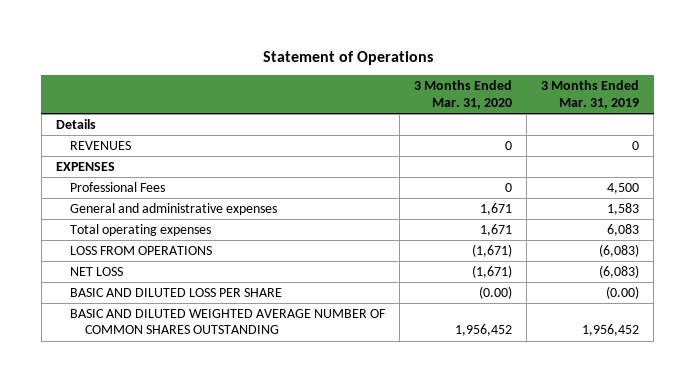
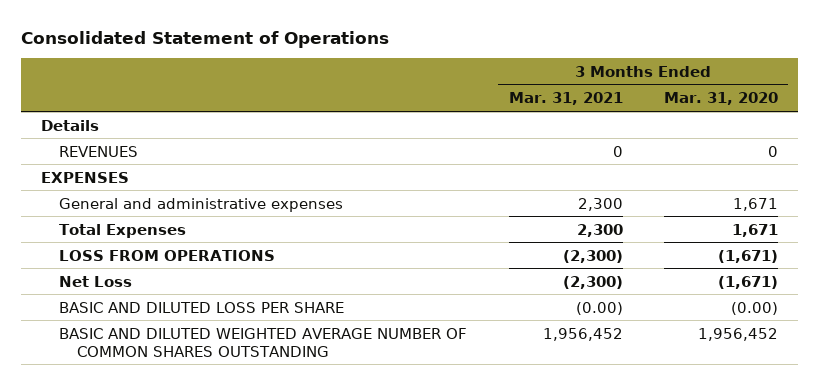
[262,51,433,66] Statement of Operations -> [20,30,389,48] Consolidated Statement of Operations
[541,80,640,109] 3 Months Ended Mar. 31, 2019 -> none
none -> [508,92,623,106] Mar. 31, 2021
[70,181,166,192] Professional Fees -> none
[70,223,212,236] Total operating expenses -> [59,223,187,238] Total Expenses
[70,266,124,276] NET LOSS -> [59,275,133,287] Net Loss

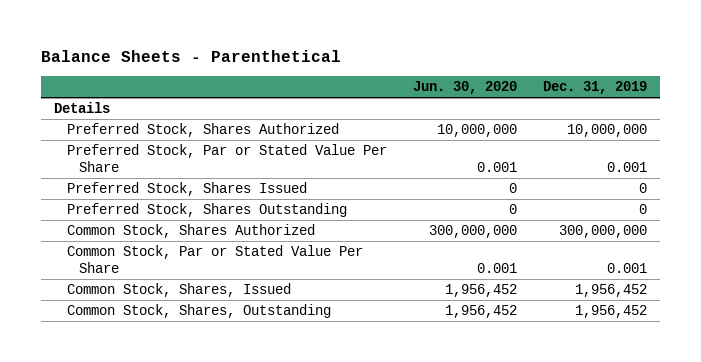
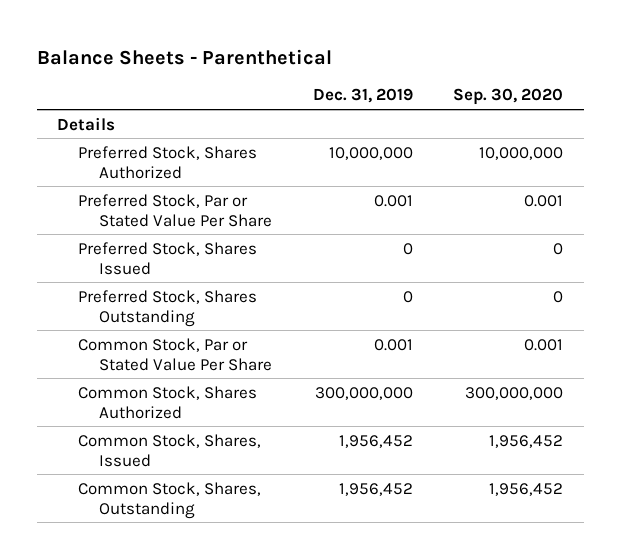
[412,81,517,95] Jun. 30, 2020 -> none
none -> [453,88,564,106] Sep. 30, 2020
[66,224,315,239] Common Stock, Shares Authorized -> [78,385,258,419] Common Stock, Shares Authorized

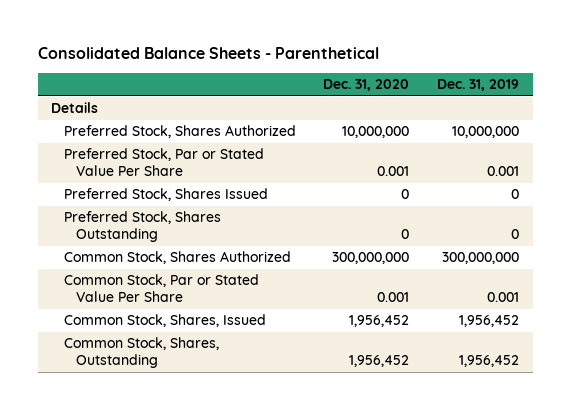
[36,48,332,65] Balance Sheets - Parenthetical -> [37,46,379,59] Consolidated Balance Sheets - Parenthetical
[453,88,564,106] Sep. 30, 2020 -> none
none -> [323,79,410,92] Dec. 31, 2020
[78,337,273,371] Common Stock, Par or Stated Value Per Share -> [63,274,259,303] Common Stock, Par or Stated Value Per Share

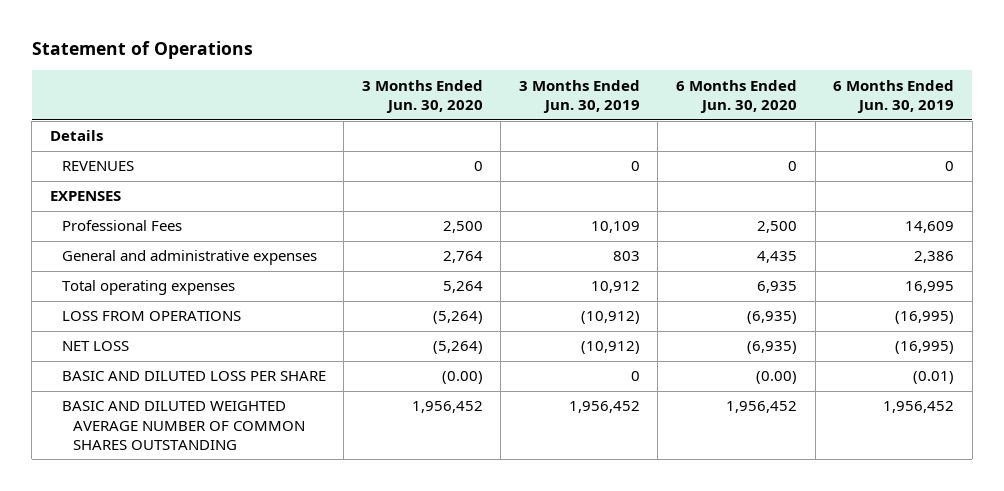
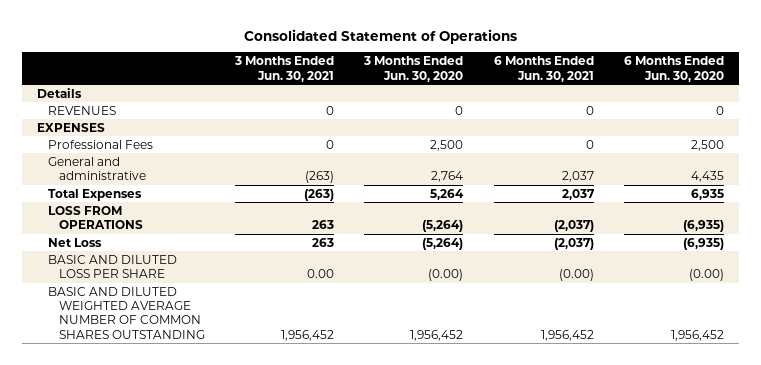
[31,41,253,60] Statement of Operations -> [243,28,517,44] Consolidated Statement of Operations
[518,79,640,113] 3 Months Ended Jun. 30, 2019 -> none
[833,79,955,113] 6 Months Ended Jun. 30, 2019 -> none
none -> [233,56,334,82] 3 Months Ended Jun. 30, 2021
none -> [493,56,594,82] 6 Months Ended Jun. 30, 2021
[61,250,317,266] General and administrative expenses -> [47,156,146,181] General and administrative
[61,280,235,296] Total operating expenses -> [47,188,142,201] Total Expenses
[61,341,129,352] NET LOSS -> [47,237,102,247] Net Loss

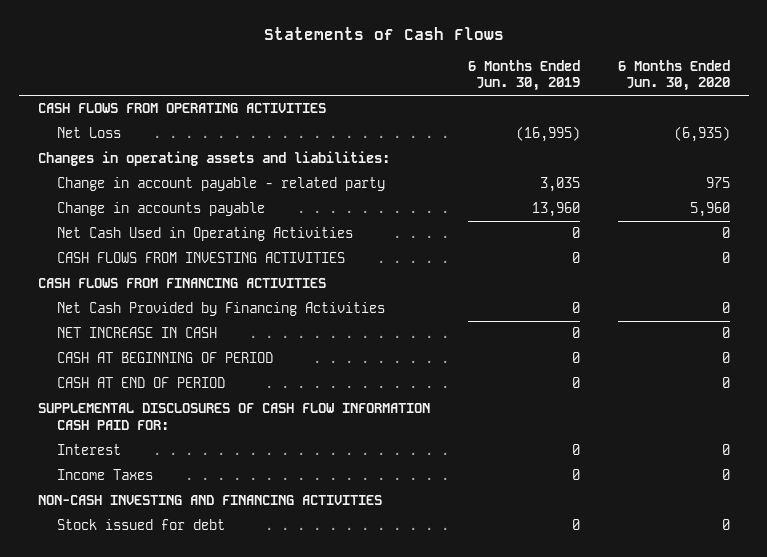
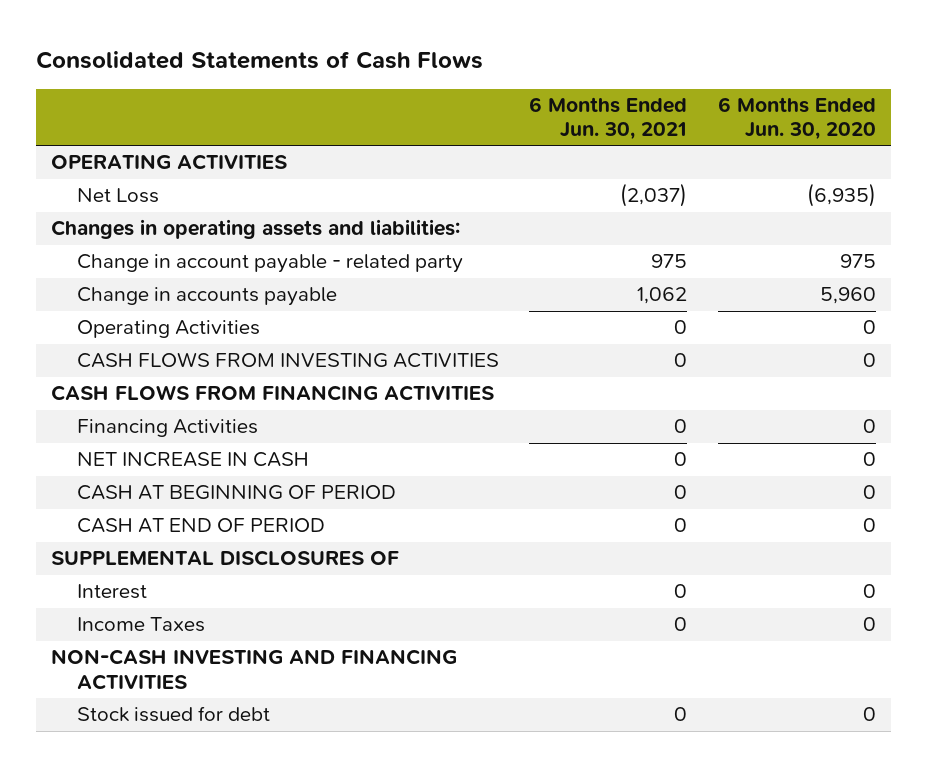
[263,26,504,40] Statements of Cash Flows -> [35,50,483,69] Consolidated Statements of Cash Flows
[467,60,580,92] 6 Months Ended Jun. 30, 2019 -> none
none -> [529,96,688,141] 6 Months Ended Jun. 30, 2021
[37,103,326,114] CASH FLOWS FROM OPERATING ACTIVITIES -> [50,154,287,171] OPERATING ACTIVITIES
[57,227,354,242] Net Cash Used in Operating Activities -> [77,320,261,339] Operating Activities
[57,302,386,317] Net Cash Provided by Financing Activities -> [77,419,259,438] Financing Activities
[37,403,430,430] SUPPLEMENTAL DISCLOSURES OF CASH FLOW INFORMATION CASH PAID FOR: -> [50,550,399,567] SUPPLEMENTAL DISCLOSURES OF

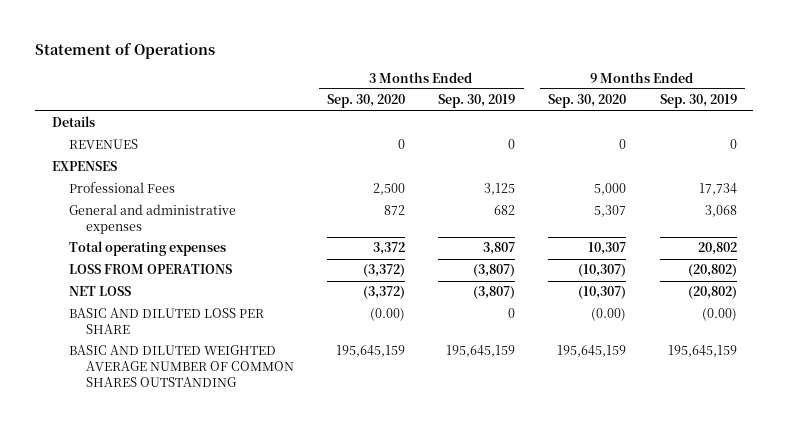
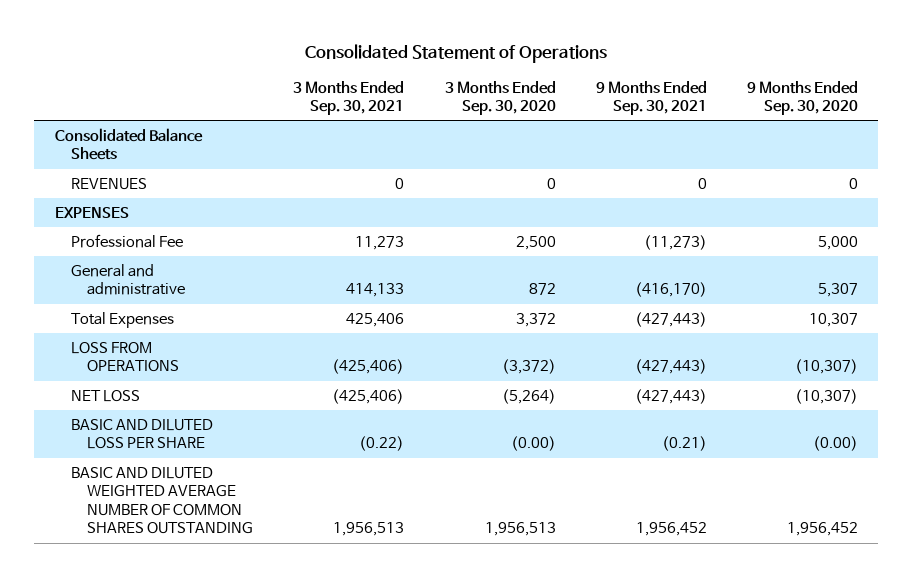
[35,42,216,59] Statement of Operations -> [305,43,608,63] Consolidated Statement of Operations
[438,94,516,109] Sep. 30, 2019 -> none
[659,94,737,109] Sep. 30, 2019 -> none
none -> [293,80,405,116] 3 Months Ended Sep. 30, 2021
none -> [595,80,707,116] 9 Months Ended Sep. 30, 2021
[51,116,95,128] Details -> [54,128,203,161] Consolidated Balance Sheets
[68,182,175,194] Professional Fees -> [70,234,183,249] Professional Fee
[68,204,236,234] General and administrative expenses -> [70,264,185,296] General and administrative
[68,241,226,257] Total operating expenses -> [70,312,174,329] Total Expenses
[363,286,406,300] (3,372) -> [501,389,556,405] (5,264)
[336,345,406,358] 195,645,159 -> [484,522,556,537] 1,956,513
[557,345,627,358] 195,645,159 -> [787,522,859,537] 1,956,452

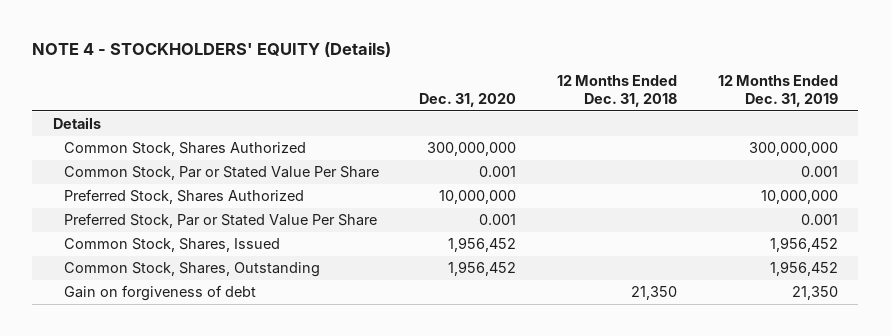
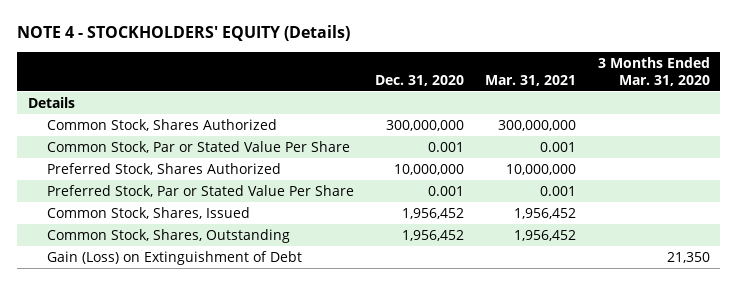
[557,75,678,107] 12 Months Ended Dec. 31, 2018 -> none
[717,75,838,107] 12 Months Ended Dec. 31, 2019 -> none
none -> [485,74,577,86] Mar. 31, 2021
none -> [597,56,710,86] 3 Months Ended Mar. 31, 2020
[63,285,256,302] Gain on forgiveness of debt -> [46,250,302,265] Gain (Loss) on Extinguishment of Debt

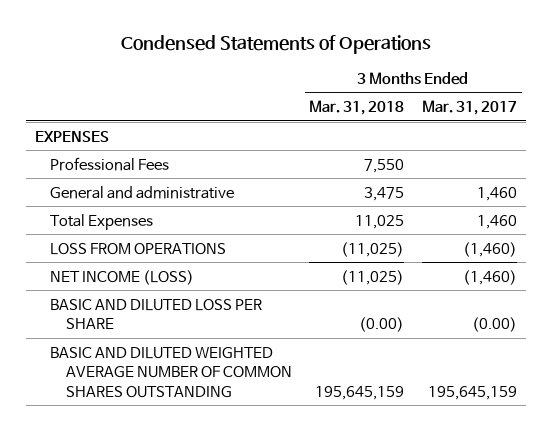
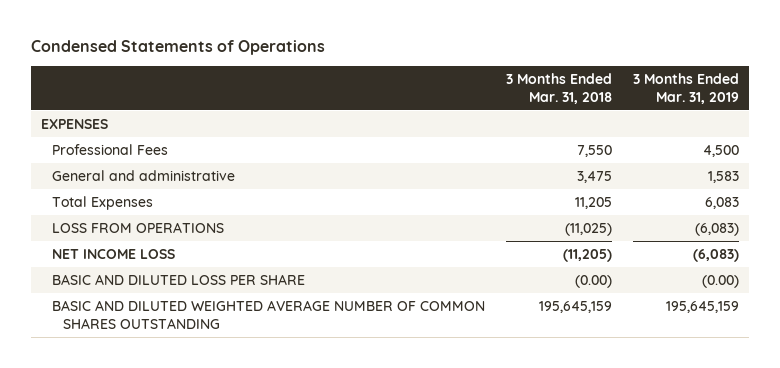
[422,100,518,116] Mar. 31, 2017 -> none
none -> [632,73,739,104] 3 Months Ended Mar. 31, 2019
[355,214,405,229] 11,025 -> [574,196,612,209] 11,205
[50,269,195,285] NET INCOME (LOSS) -> [51,248,175,259] NET INCOME LOSS
[341,269,405,285] (11,025) -> [562,248,612,262] (11,205)

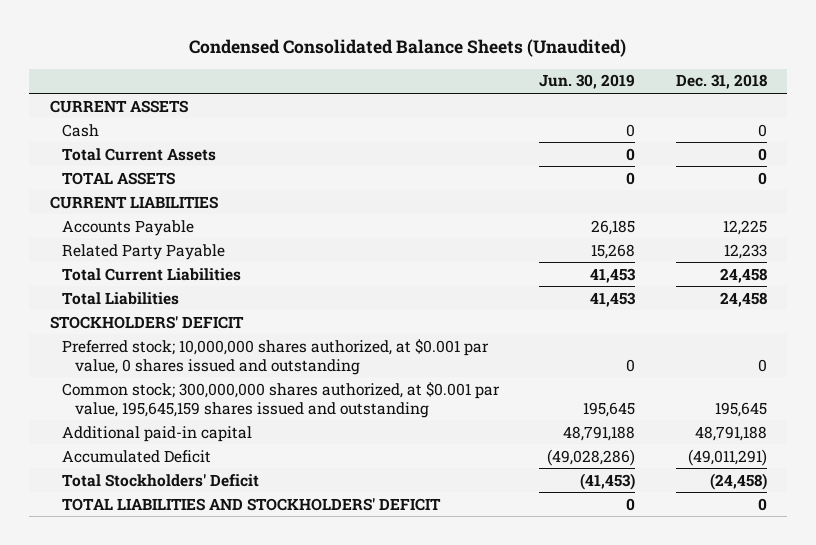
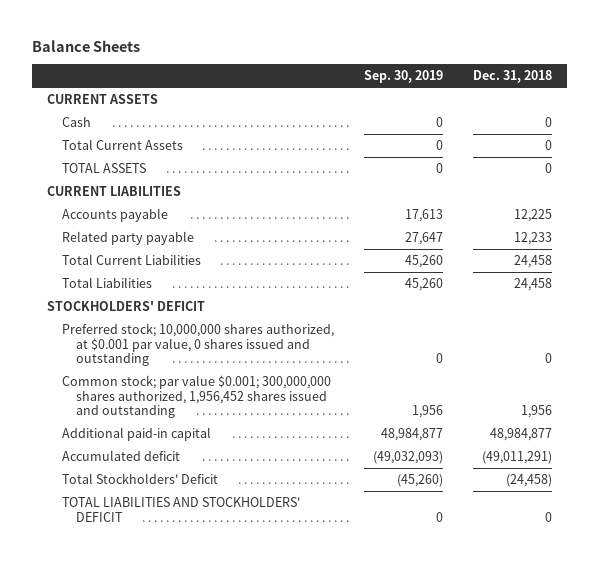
[189,39,627,58] Condensed Consolidated Balance Sheets (Unaudited) -> [32,39,141,52] Balance Sheets
[539,74,636,90] Jun. 30, 2019 -> none
none -> [363,70,443,84] Sep. 30, 2019
[62,219,195,236] Accounts Payable -> [61,208,168,223] Accounts payable
[62,243,226,260] Related Party Payable -> [61,231,194,246] Related party payable
[62,381,501,418] Common stock; 300,000,000 shares authorized, at $0.001 par value, 195,645,159 shares issued and outstanding -> [61,375,331,419] Common stock; par value $0.001; 300,000,000 shares authorized, 1,956,452 shares issued and outstanding
[714,401,767,417] 195,645 -> [521,405,553,419] 1,956
[694,425,767,441] 48,791,188 -> [490,428,553,442] 48,984,877
[62,449,212,463] Accumulated Deficit -> [61,450,180,462] Accumulated deficit

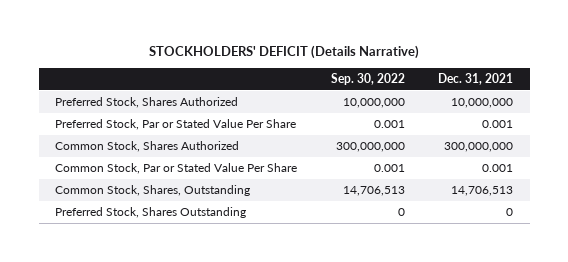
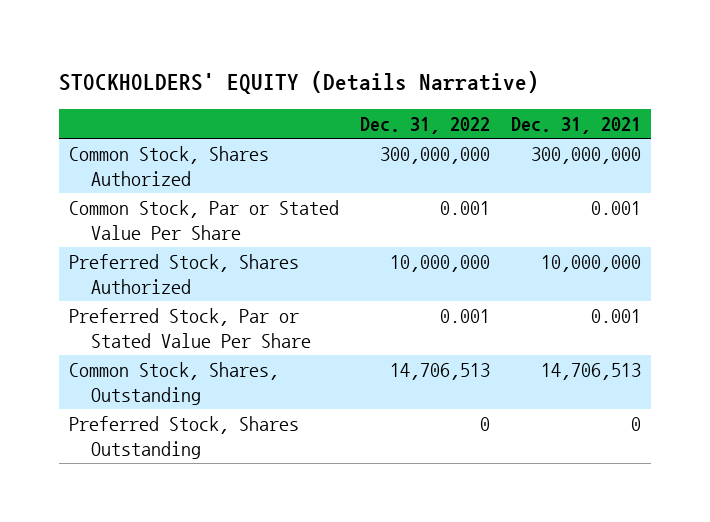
[149,45,420,60] STOCKHOLDERS' DEFICIT (Details Narrative) -> [59,71,540,95] STOCKHOLDERS' EQUITY (Details Narrative)
[330,72,405,85] Sep. 30, 2022 -> none
none -> [359,116,490,134] Dec. 31, 2022
[55,97,239,109] Preferred Stock, Shares Authorized -> [69,254,300,294] Preferred Stock, Shares Authorized
[55,119,297,131] Preferred Stock, Par or Stated Value Per Share -> [69,308,311,348] Preferred Stock, Par or Stated Value Per Share

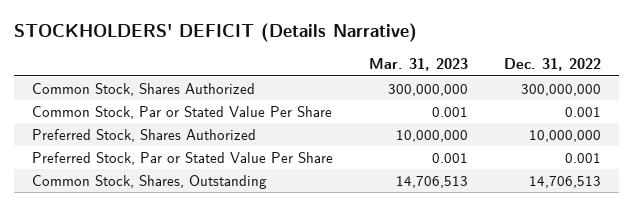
[59,71,540,95] STOCKHOLDERS' EQUITY (Details Narrative) -> [13,23,417,43] STOCKHOLDERS' DEFICIT (Details Narrative)
[510,116,641,134] Dec. 31, 2021 -> none
none -> [369,58,469,72] Mar. 31, 2023
[69,416,300,459] Preferred Stock, Shares Outstanding -> none

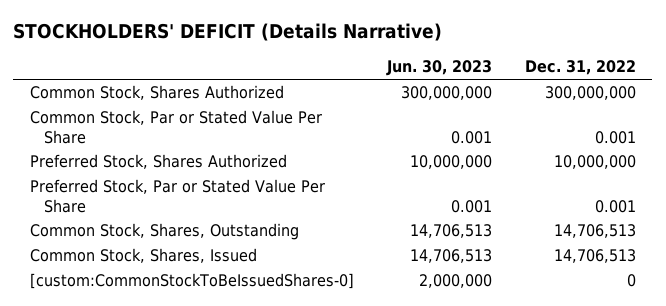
[369,58,469,72] Mar. 31, 2023 -> none
none -> [385,60,492,77] Jun. 30, 2023
none -> [29,248,257,264] Common Stock, Shares, Issued
none -> [29,273,354,290] [custom:CommonStockToBeIssuedShares-0]

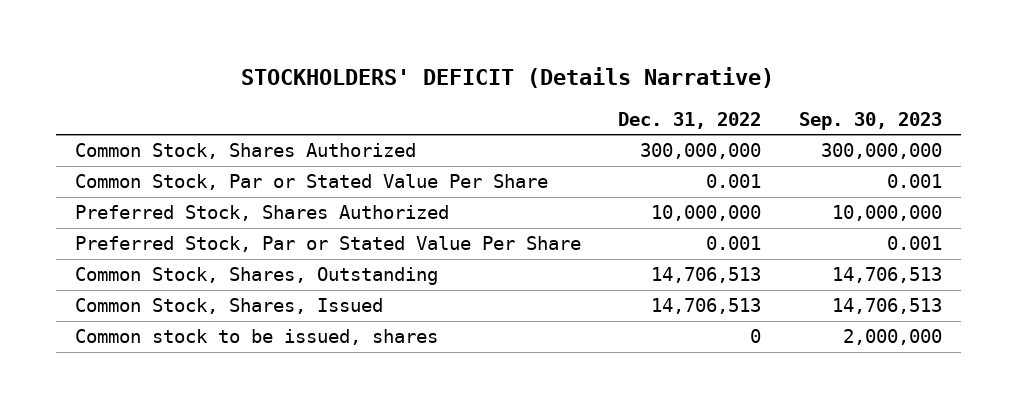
[385,60,492,77] Jun. 30, 2023 -> none
none -> [799,111,943,130] Sep. 30, 2023
[29,273,354,290] [custom:CommonStockToBeIssuedShares-0] -> [74,329,438,346] Common stock to be issued, shares

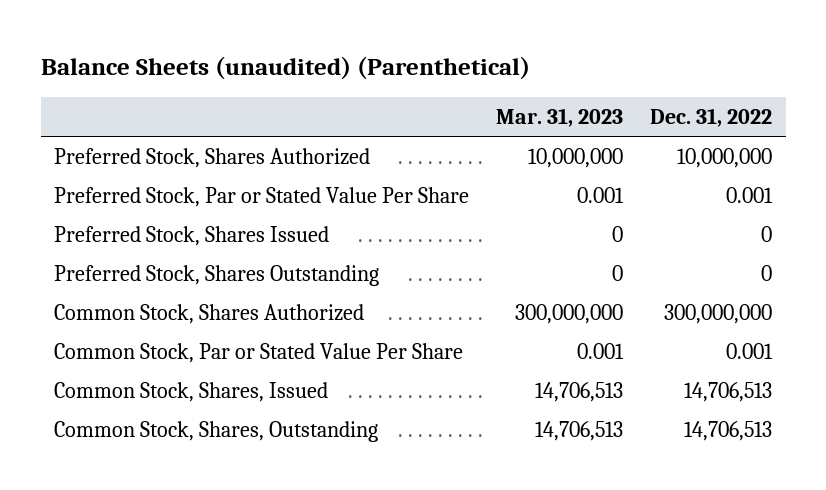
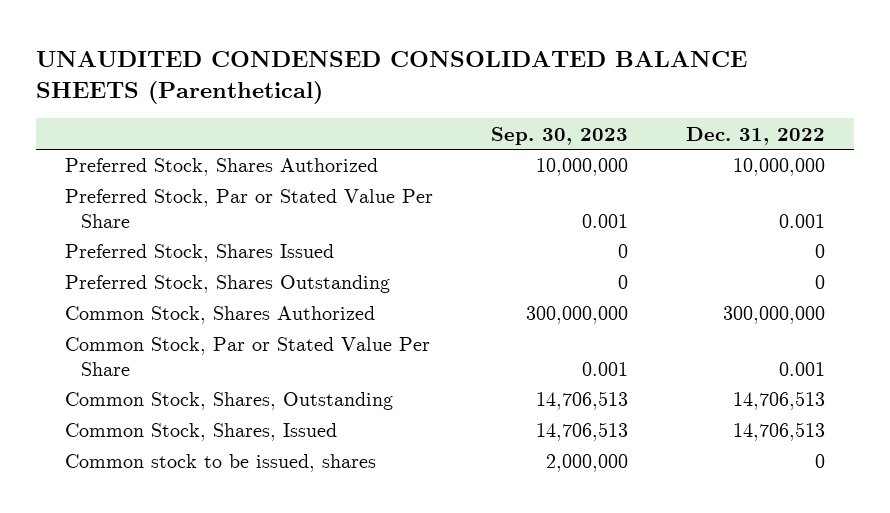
[40,55,530,80] Balance Sheets (unaudited) (Parenthetical) -> [36,51,748,105] UNAUDITED CONDENSED CONSOLIDATED BALANCE SHEETS (Parenthetical)
[496,107,624,127] Mar. 31, 2023 -> none
none -> [491,126,629,145] Sep. 30, 2023
[54,382,329,403] Common Stock, Shares, Issued -> [65,423,338,442] Common Stock, Shares, Issued
none -> [65,454,377,473] Common stock to be issued, shares

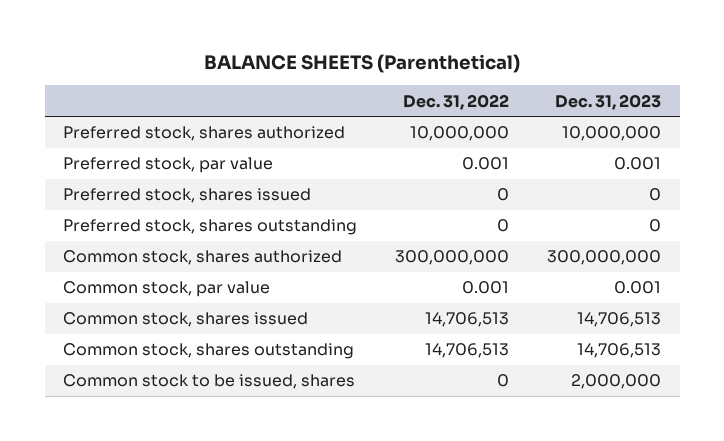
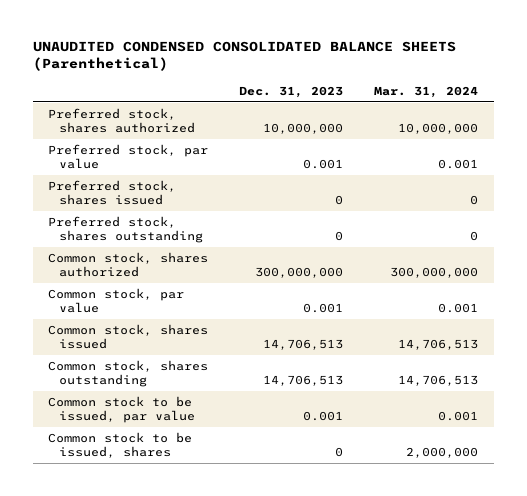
[204,54,521,74] BALANCE SHEETS (Parenthetical) -> [32,40,456,72] UNAUDITED CONDENSED CONSOLIDATED BALANCE SHEETS (Parenthetical)
[403,93,510,110] Dec. 31, 2022 -> none
none -> [374,85,479,98] Mar. 31, 2024
none -> [48,395,196,423] Common stock to be issued, par value
[570,374,661,390] 2,000,000 -> [335,446,344,457] 0

